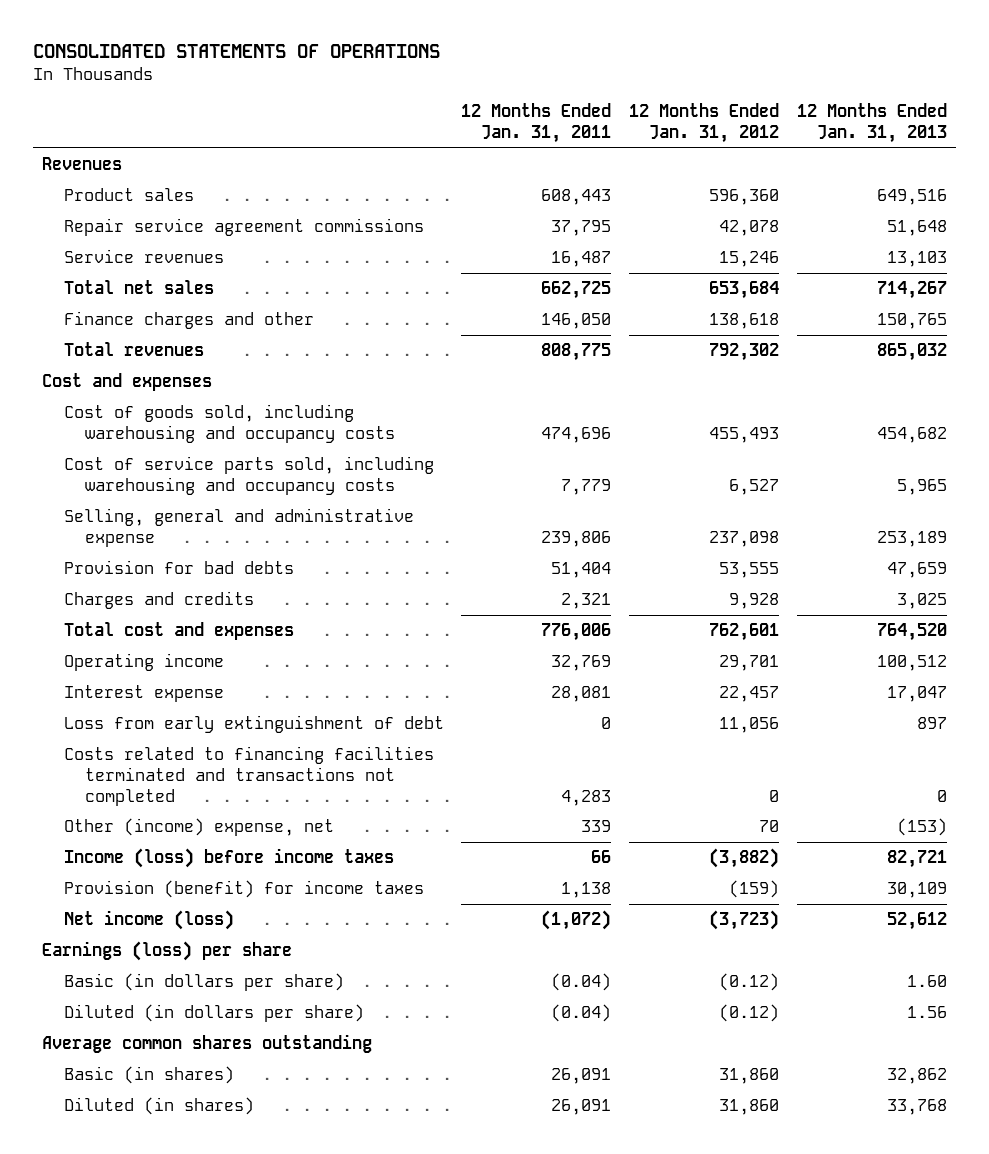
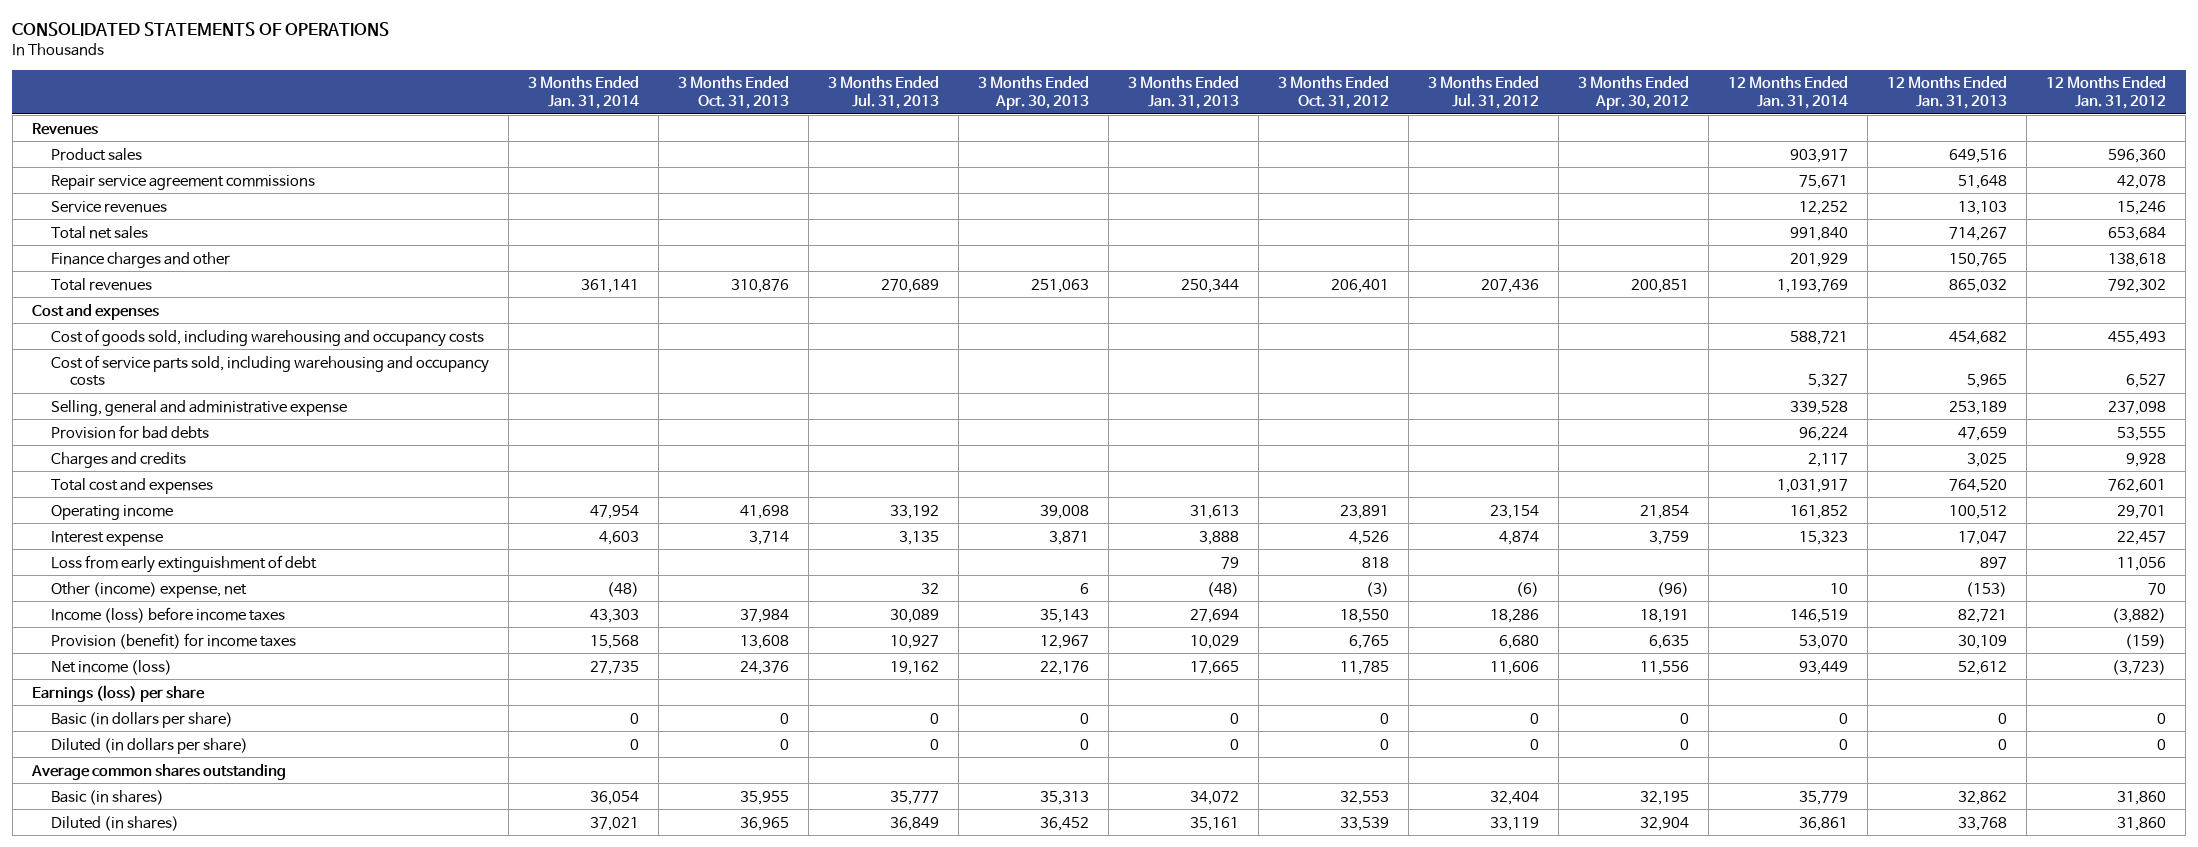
[461,103,612,144] 12 Months Ended Jan. 31, 2011 -> none
none -> [527,76,639,109] 3 Months Ended Jan. 31, 2014
none -> [677,76,789,109] 3 Months Ended Oct. 31, 2013
none -> [827,76,939,109] 3 Months Ended Jul. 31, 2013
none -> [977,76,1089,110] 3 Months Ended Apr. 30, 2013
none -> [1127,76,1239,109] 3 Months Ended Jan. 31, 2013
none -> [1278,76,1390,109] 3 Months Ended Oct. 31, 2012
none -> [1428,76,1540,109] 3 Months Ended Jul. 31, 2012
none -> [1578,76,1690,110] 3 Months Ended Apr. 30, 2012
none -> [1728,76,1849,109] 12 Months Ended Jan. 31, 2014
[63,746,434,806] Costs related to financing facilities terminated and transactions not completed -> none
[718,973,779,992] (0.12) -> [2157,712,2167,724] 0
[906,975,947,988] 1.60 -> [1998,712,2008,724] 0
[718,1004,779,1023] (0.12) -> [2157,738,2167,750] 0
[906,1006,947,1019] 1.56 -> [1998,738,2008,750] 0

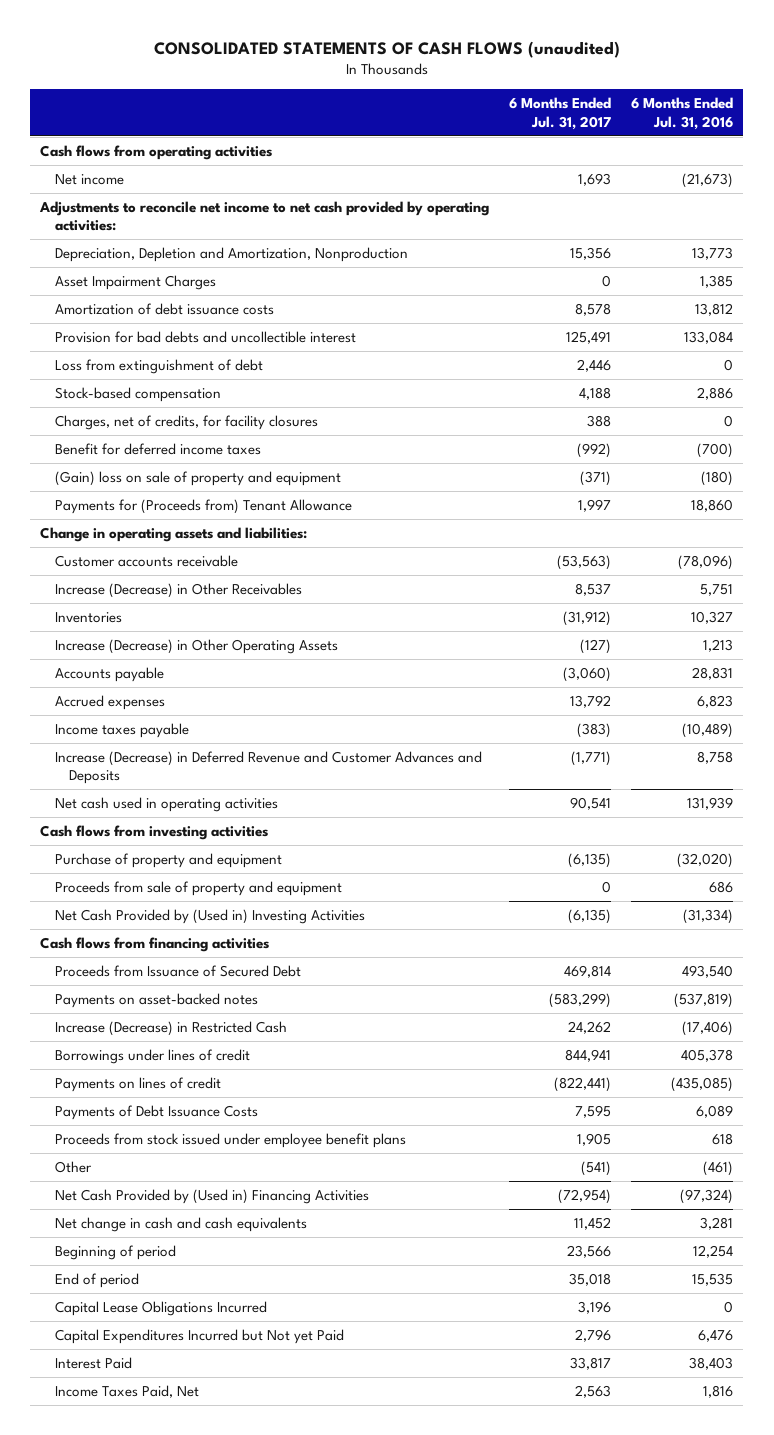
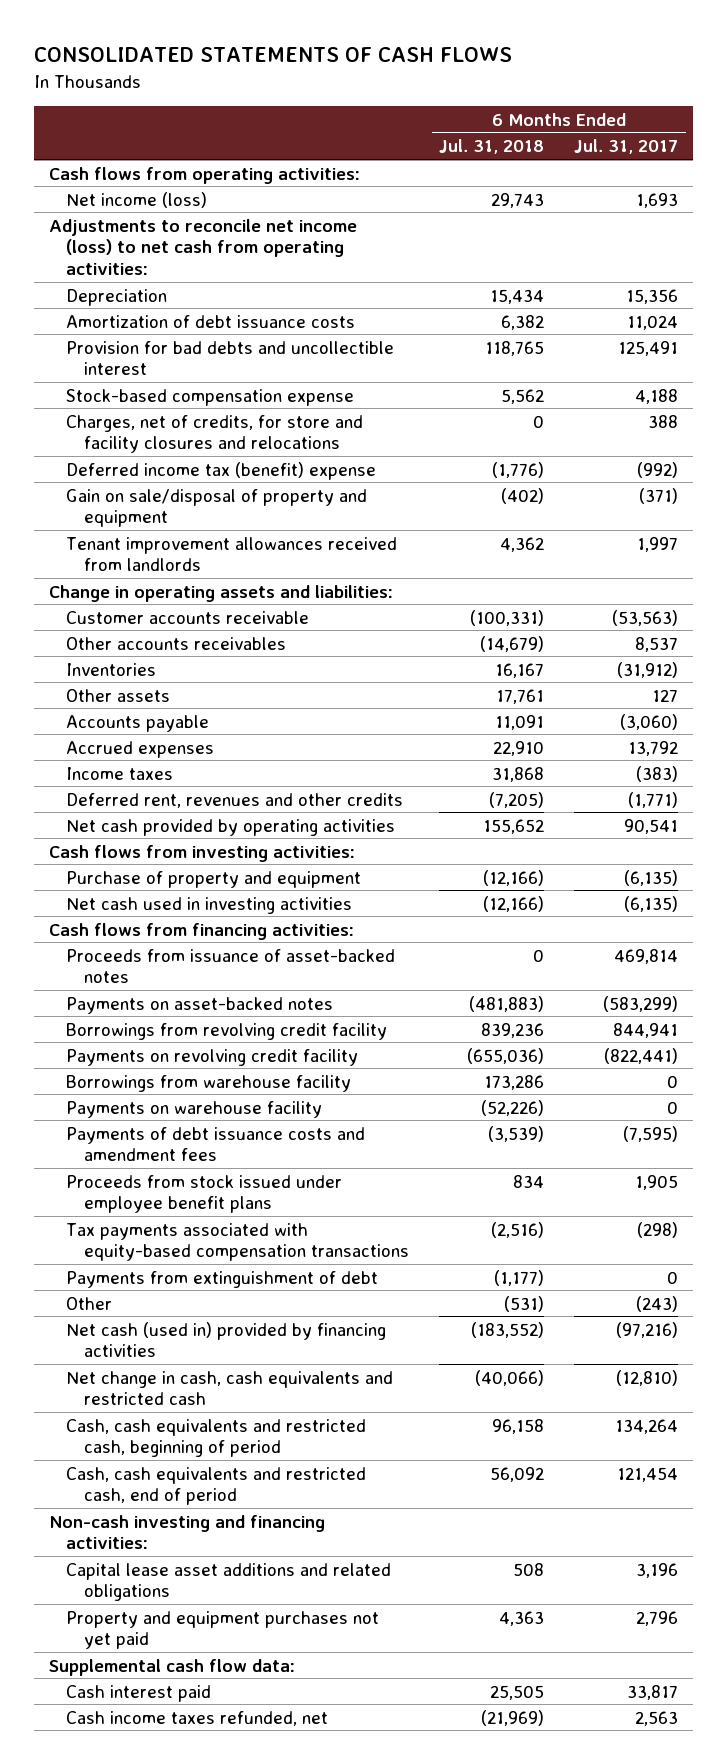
[153,40,620,58] CONSOLIDATED STATEMENTS OF CASH FLOWS (unaudited) -> [33,47,512,63] CONSOLIDATED STATEMENTS OF CASH FLOWS
[631,97,734,130] 6 Months Ended Jul. 31, 2016 -> none
none -> [439,139,545,155] Jul. 31, 2018
[54,274,216,290] Asset Impairment Charges -> none
[40,144,273,160] Cash flows from operating activities -> [48,166,360,184] Cash flows from operating activities:
[54,173,124,185] Net income -> [66,191,208,208] Net income (loss)
[39,200,490,232] Adjustments to reconcile net income to net cash provided by operating activities: -> [48,218,357,276] Adjustments to reconcile net income (loss) to net cash from operating activities:
[54,246,408,262] Depreciation, Depletion and Amortization, Nonproduction -> [66,288,168,306] Depreciation
[575,302,612,316] 8,578 -> [627,314,679,330] 11,024
[54,358,263,374] Loss from extinguishment of debt -> none
[54,386,221,402] Stock-based compensation -> [66,388,355,406] Stock-based compensation expense
[54,414,318,430] Charges, net of credits, for facility closures -> [66,414,364,454] Charges, net of credits, for store and facility closures and relocations
[54,442,261,455] Benefit for deferred income taxes -> [66,461,377,480] Deferred income tax (benefit) expense
[54,470,341,486] (Gain) loss on sale of property and equipment -> [66,488,368,528] Gain on sale/disposal of property and equipment
[54,498,352,514] Payments for (Proceeds from) Tenant Allowance -> [66,536,398,572] Tenant improvement allowances received from landlords
[54,582,302,598] Increase (Decrease) in Other Receivables -> [66,636,287,650] Other accounts receivables
[54,638,338,654] Increase (Decrease) in Other Operating Assets -> [66,688,171,702] Other assets
[580,638,612,654] (127) -> [652,688,679,702] 127
[54,722,189,738] Income taxes payable -> [66,766,174,780] Income taxes
[54,750,482,785] Increase (Decrease) in Deferred Revenue and Customer Advances and Deposits -> [66,792,404,808] Deferred rent, revenues and other credits
[54,796,278,812] Net cash used in operating activities -> [66,818,396,836] Net cash provided by operating activities
[40,824,269,840] Cash flows from investing activities -> [48,844,355,862] Cash flows from investing activities:
[54,880,342,896] Proceeds from sale of property and equipment -> none
[54,908,365,924] Net Cash Provided by (Used in) Investing Activities -> [66,896,353,914] Net cash used in investing activities
[40,936,270,952] Cash flows from financing activities -> [48,922,354,940] Cash flows from financing activities:
[54,964,301,977] Proceeds from Issuance of Secured Debt -> [66,948,396,984] Proceeds from issuance of asset-backed notes
[54,1020,287,1036] Increase (Decrease) in Restricted Cash -> none
[54,1048,250,1064] Borrowings under lines of credit -> [66,1022,388,1040] Borrowings from revolving credit facility
[54,1076,221,1092] Payments on lines of credit -> [66,1048,359,1066] Payments on revolving credit facility
none -> [66,1074,352,1092] Borrowings from warehouse facility
none -> [66,1100,323,1118] Payments on warehouse facility
[54,1104,258,1120] Payments of Debt Issuance Costs -> [66,1126,366,1162] Payments of debt issuance costs and amendment fees
[575,1104,612,1118] 7,595 -> [623,1125,679,1142] (7,595)
[54,1244,176,1260] Beginning of period -> none
[54,1272,139,1288] End of period -> none
none -> [66,1222,410,1262] Tax payments associated with equity-based compensation transactions
none -> [66,1270,379,1288] Payments from extinguishment of debt
[581,1160,612,1176] (541) -> [636,1295,679,1312] (243)
[54,1188,369,1204] Net Cash Provided by (Used in) Financing Activities -> [66,1321,387,1358] Net cash (used in) provided by financing activities
[558,1188,612,1204] (72,954) -> [616,1321,679,1338] (97,216)
[54,1216,307,1232] Net change in cash and cash equivalents -> [66,1370,394,1406] Net change in cash, cash equivalents and restricted cash
[574,1216,612,1230] 11,452 -> [616,1369,679,1386] (12,810)
none -> [66,1418,367,1458] Cash, cash equivalents and restricted cash, beginning of period
none -> [66,1466,367,1506] Cash, cash equivalents and restricted cash, end of period
none -> [48,1514,325,1550] Non-cash investing and financing activities:
[54,1300,267,1316] Capital Lease Obligations Incurred -> [66,1562,392,1602] Capital lease asset additions and related obligations
[54,1328,344,1344] Capital Expenditures Incurred but Not yet Paid -> [66,1610,380,1650] Property and equipment purchases not yet paid
none -> [48,1658,295,1676] Supplemental cash flow data:
[54,1356,132,1369] Interest Paid -> [66,1684,212,1702] Cash interest paid
[54,1384,199,1398] Income Taxes Paid, Net -> [66,1710,329,1726] Cash income taxes refunded, net

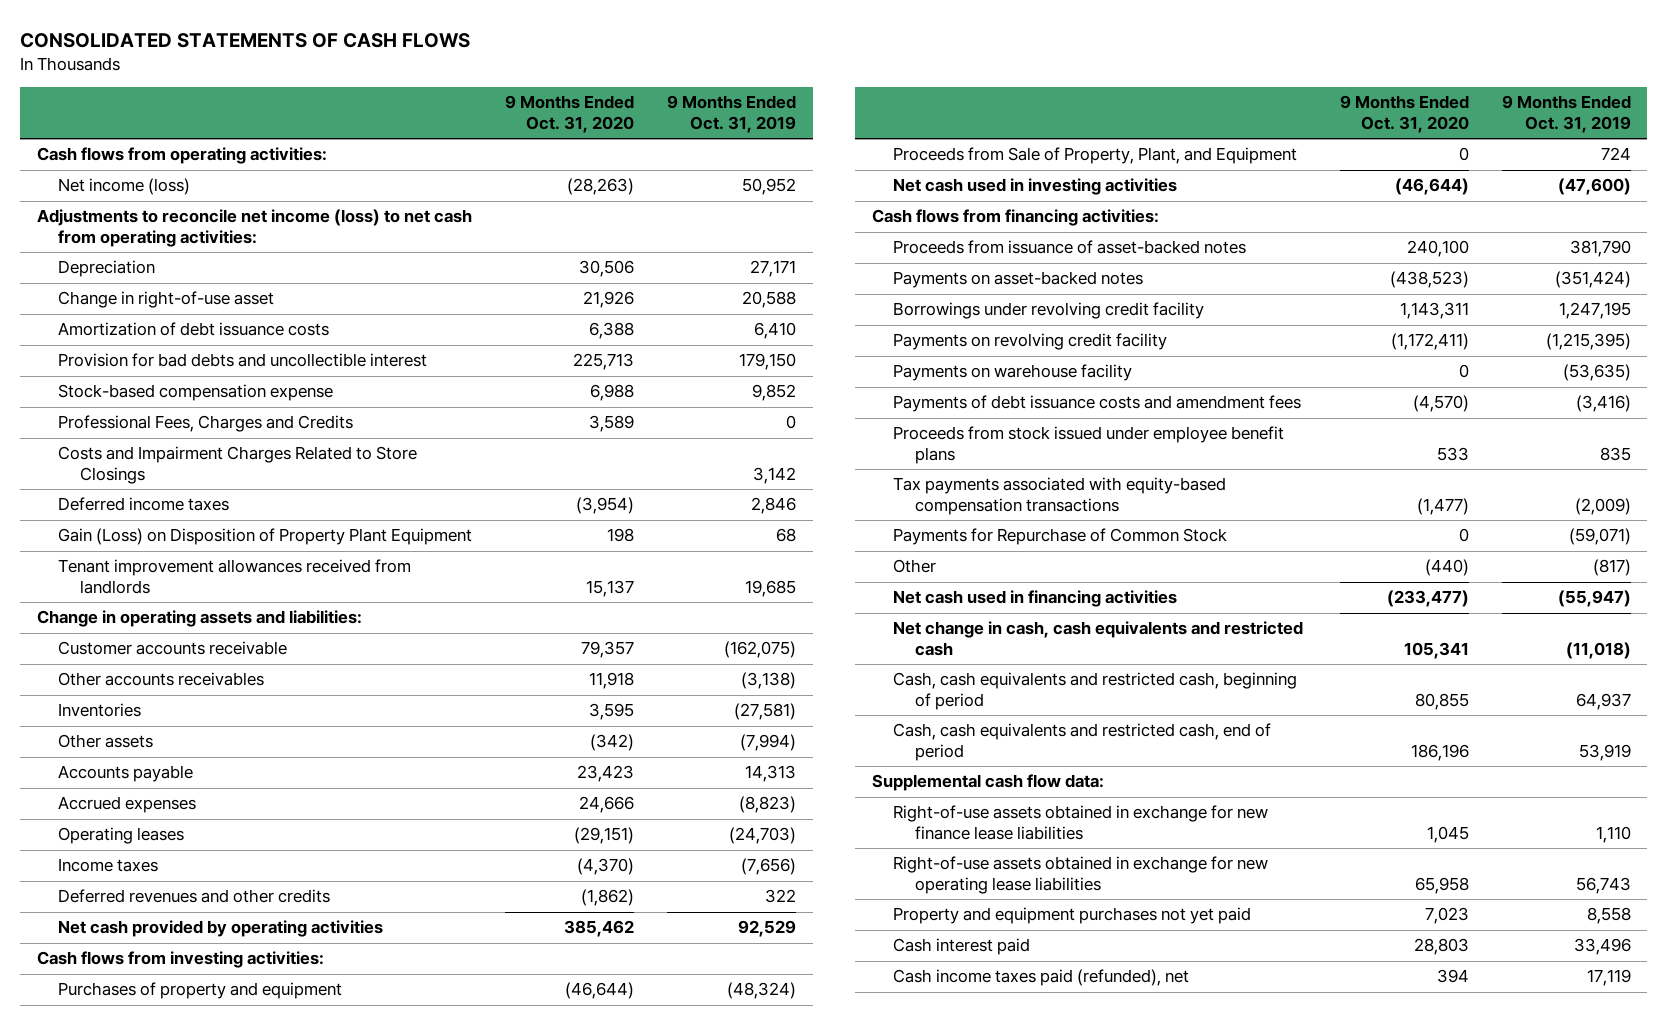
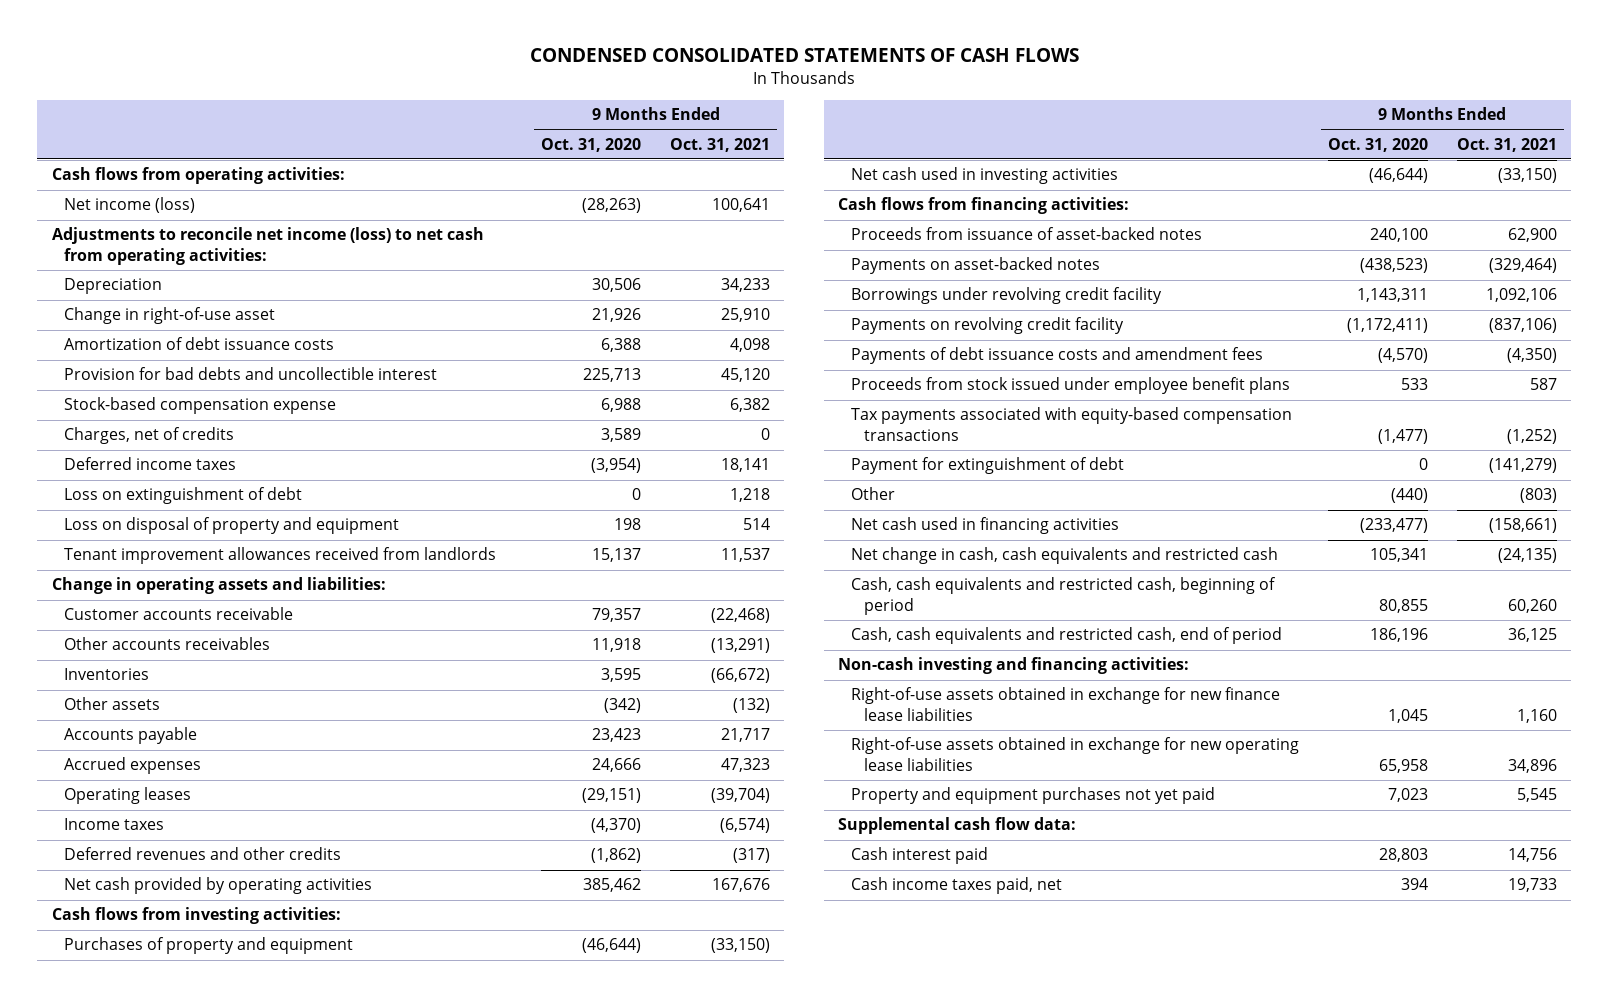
[20,32,471,48] CONSOLIDATED STATEMENTS OF CASH FLOWS -> [530,48,1080,63] CONDENSED CONSOLIDATED STATEMENTS OF CASH FLOWS
[667,95,797,133] 9 Months Ended Oct. 31, 2019 -> none
none -> [669,137,770,152] Oct. 31, 2021
[58,446,418,485] Costs and Impairment Charges Related to Store Closings -> none
[58,415,354,433] Professional Fees, Charges and Credits -> [64,427,235,445] Charges, net of credits
none -> [64,487,303,505] Loss on extinguishment of debt
[58,528,473,546] Gain (Loss) on Disposition of Property Plant Equipment -> [64,517,400,535] Loss on disposal of property and equipment
[893,147,1298,165] Proceeds from Sale of Property, Plant, and Equipment -> none
[893,364,1133,382] Payments on warehouse facility -> none
[893,528,1228,546] Payments for Repurchase of Common Stock -> none
none -> [851,457,1125,475] Payment for extinguishment of debt
none -> [838,657,1190,675] Non-cash investing and financing activities:
[871,774,1104,792] Supplemental cash flow data: -> [838,817,1077,835] Supplemental cash flow data:
[893,969,1190,987] Cash income taxes paid (refunded), net -> [851,877,1063,895] Cash income taxes paid, net

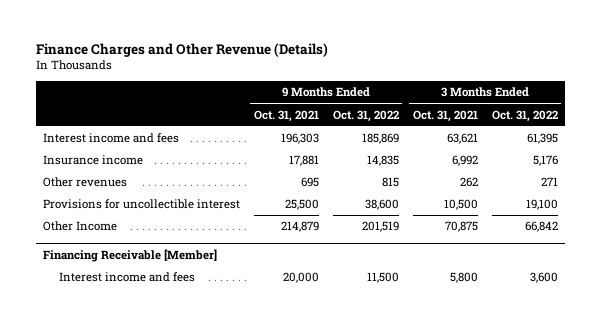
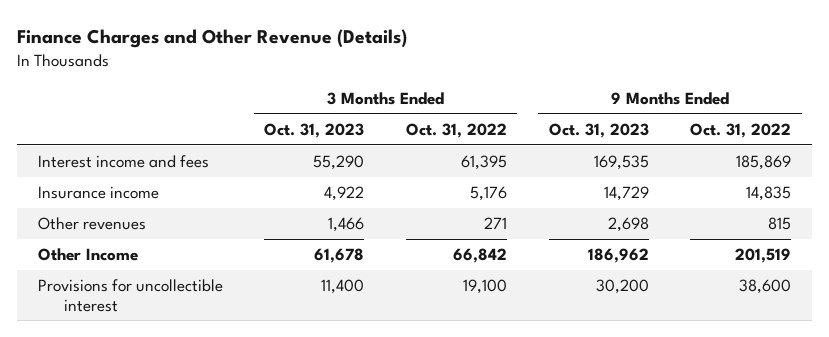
[253,109,319,122] Oct. 31, 2021 -> none
[412,109,478,122] Oct. 31, 2021 -> none
none -> [264,122,365,138] Oct. 31, 2023
none -> [548,122,649,138] Oct. 31, 2023
[42,249,217,263] Financing Receivable [Member] -> none
[58,272,195,283] Interest income and fees -> none
[42,199,240,210] Provisions for uncollectible interest -> [37,279,223,312] Provisions for uncollectible interest

